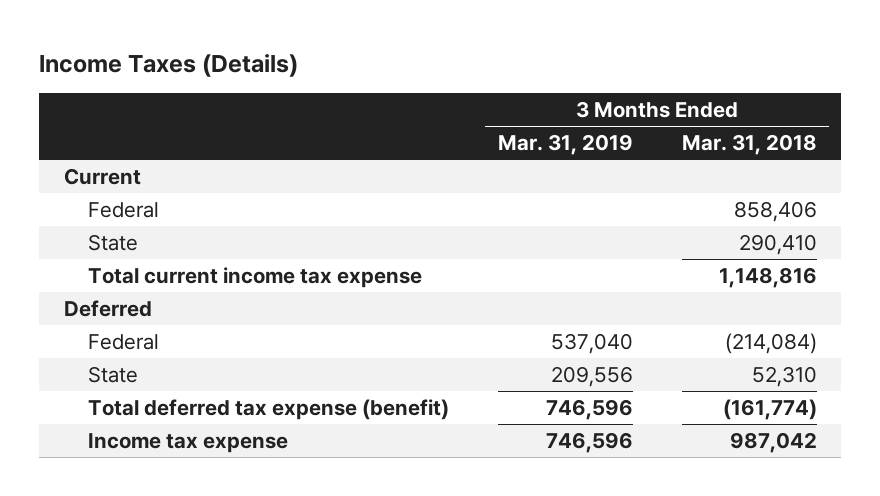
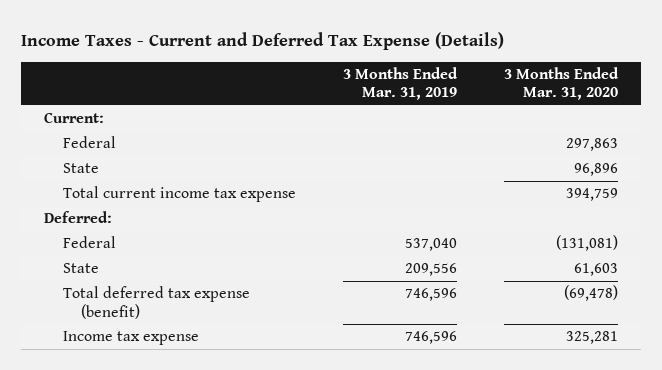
[39,53,299,77] Income Taxes (Details) -> [21,31,505,50] Income Taxes - Current and Deferred Tax Expense (Details)
[681,134,817,156] Mar. 31, 2018 -> none
none -> [503,66,619,101] 3 Months Ended Mar. 31, 2020
[63,168,141,186] Current -> [44,112,105,124] Current:
[63,300,152,318] Deferred -> [44,211,113,224] Deferred:

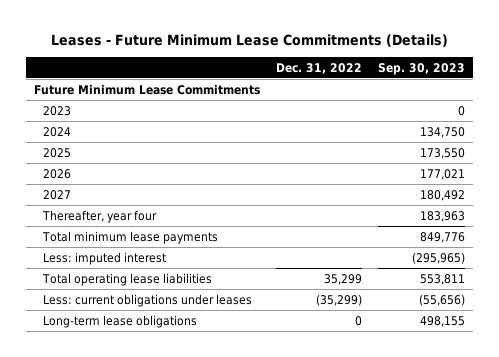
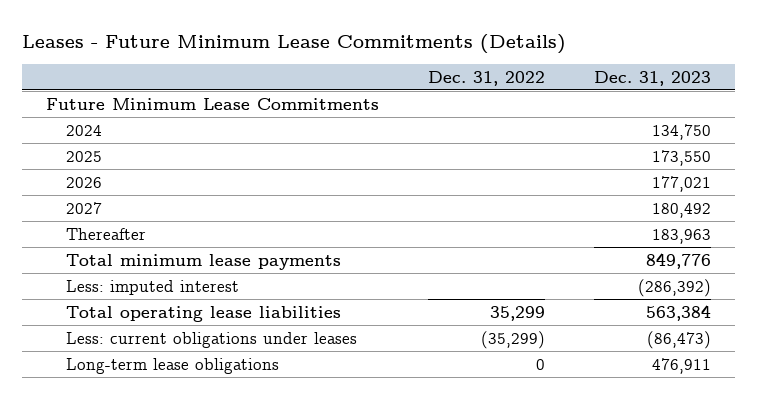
[378,62,466,75] Sep. 30, 2023 -> none
none -> [593,70,711,86] Dec. 31, 2023
[42,105,71,116] 2023 -> none
[41,209,157,223] Thereafter, year four -> [66,227,147,240] Thereafter

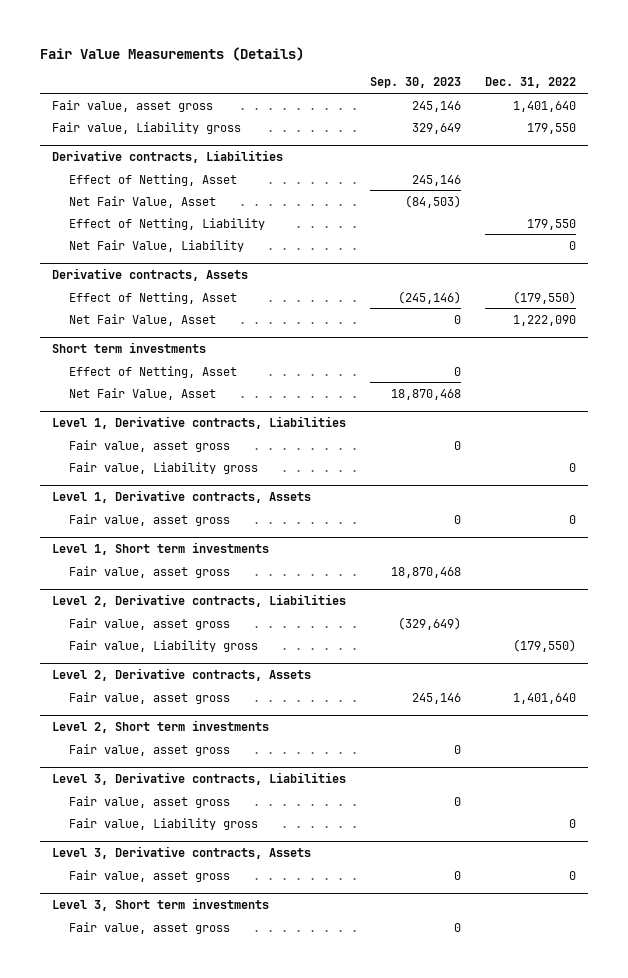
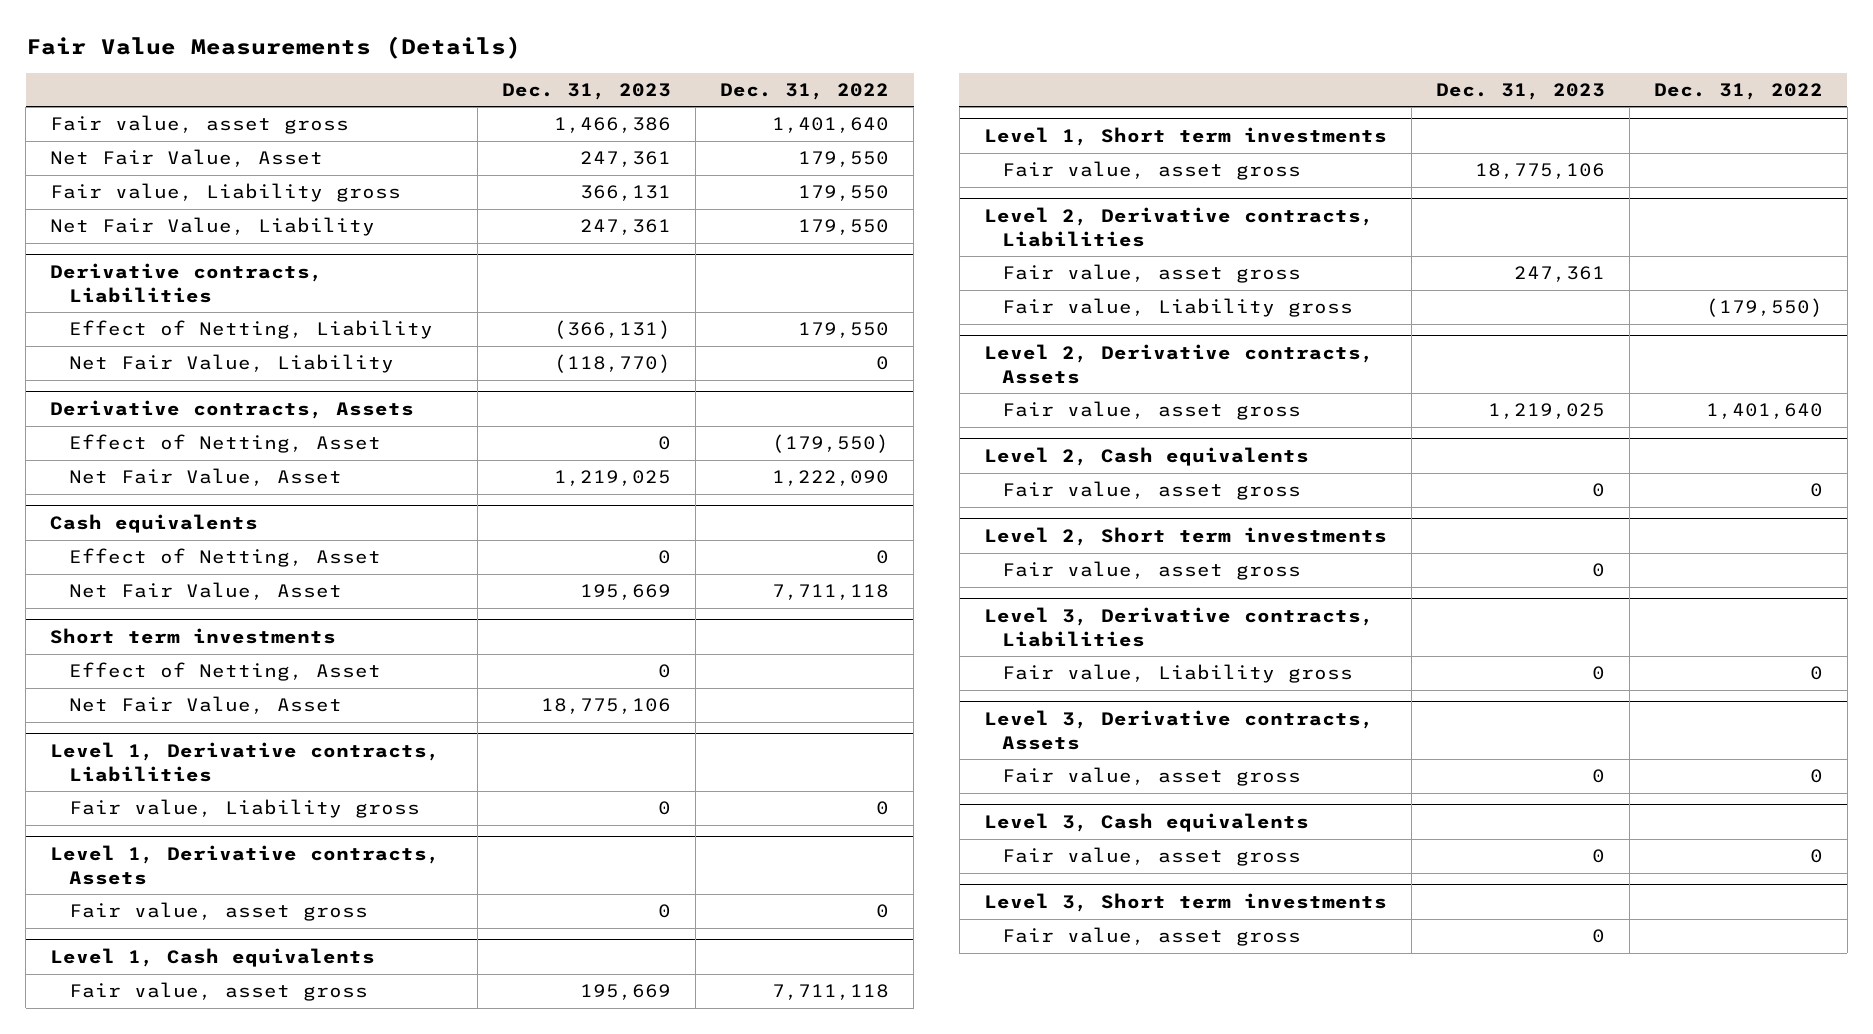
[370,77,462,89] Sep. 30, 2023 -> none
none -> [502,82,672,100] Dec. 31, 2023
none -> [50,149,324,168] Net Fair Value, Asset
none -> [50,217,376,237] Net Fair Value, Liability
[69,173,238,186] Effect of Netting, Asset -> none
[69,195,217,208] Net Fair Value, Asset -> none
none -> [50,514,259,534] Cash equivalents
none -> [68,548,381,568] Effect of Netting, Asset
none -> [68,582,342,601] Net Fair Value, Asset
[69,439,231,452] Fair value, asset gross -> none
none -> [50,948,376,968] Level 1, Cash equivalents
none -> [68,982,368,1002] Fair value, asset gross
none -> [983,447,1309,467] Level 2, Cash equivalents
none -> [1002,481,1302,501] Fair value, asset gross
[69,795,231,808] Fair value, asset gross -> none
none -> [983,813,1309,833] Level 3, Cash equivalents
none -> [1002,847,1302,867] Fair value, asset gross

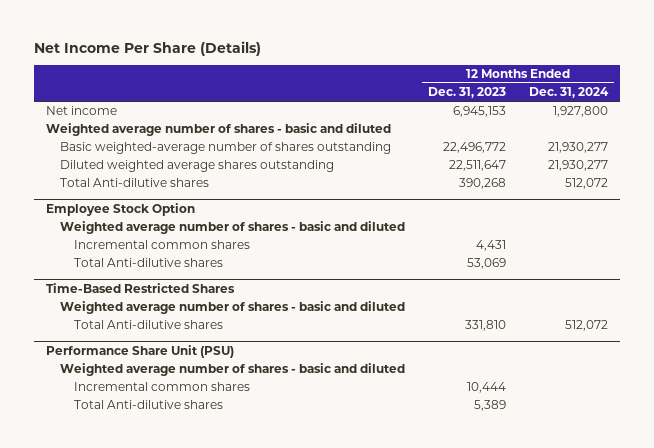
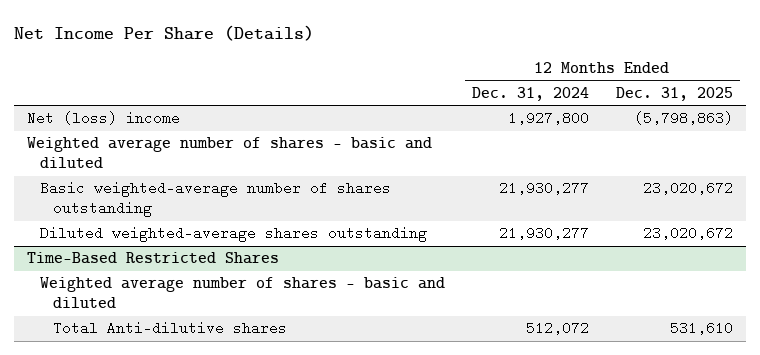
[428,87,507,99] Dec. 31, 2023 -> none
none -> [615,87,733,102] Dec. 31, 2025
[45,106,117,116] Net income -> [27,111,181,126] Net (loss) income
[59,178,209,188] Total Anti-dilutive shares -> none
[45,202,195,216] Employee Stock Option -> none
[59,221,405,235] Weighted average number of shares - basic and diluted -> none
[74,240,251,250] Incremental common shares -> none
[74,258,224,268] Total Anti-dilutive shares -> none
[59,160,334,173] Diluted weighted average shares outstanding -> [39,226,427,243] Diluted weighted-average shares outstanding
[45,344,234,358] Performance Share Unit (PSU) -> none
[59,363,405,377] Weighted average number of shares - basic and diluted -> none
[74,382,251,392] Incremental common shares -> none
[74,400,224,410] Total Anti-dilutive shares -> none

